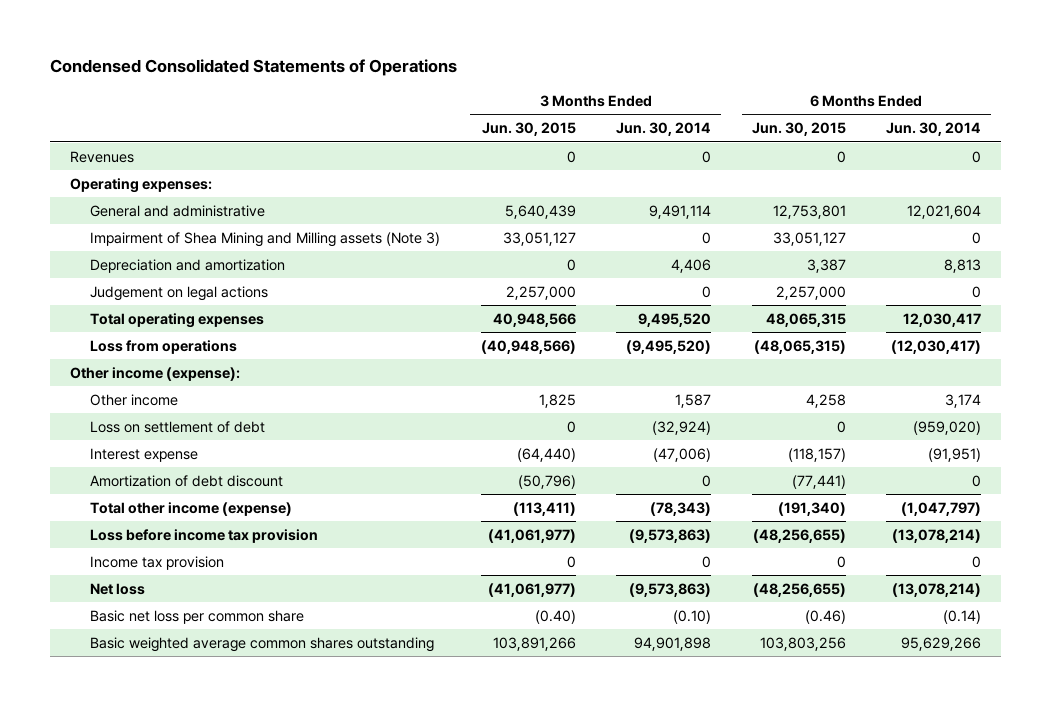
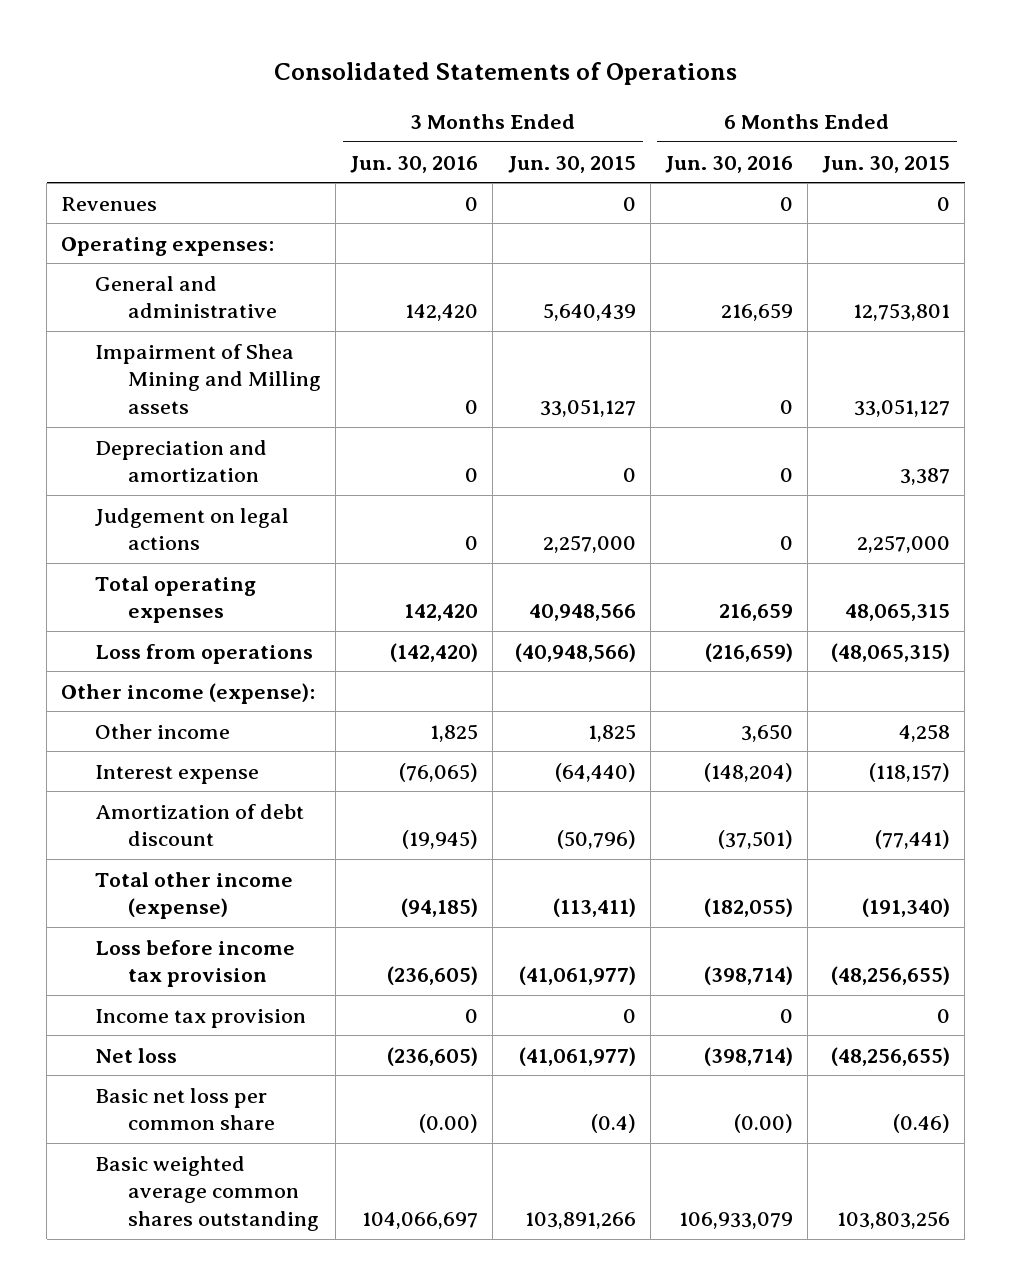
[49,59,457,77] Condensed Consolidated Statements of Operations -> [273,62,737,86] Consolidated Statements of Operations
[616,122,712,137] Jun. 30, 2014 -> none
[886,122,982,137] Jun. 30, 2014 -> none
none -> [350,155,479,173] Jun. 30, 2016
none -> [664,155,793,173] Jun. 30, 2016
[89,231,440,247] Impairment of Shea Mining and Milling assets (Note 3) -> [94,343,322,414] Impairment of Shea Mining and Milling assets
[89,420,265,433] Loss on settlement of debt -> none
[534,609,576,624] (0.40) -> [590,1114,636,1134] (0.4)

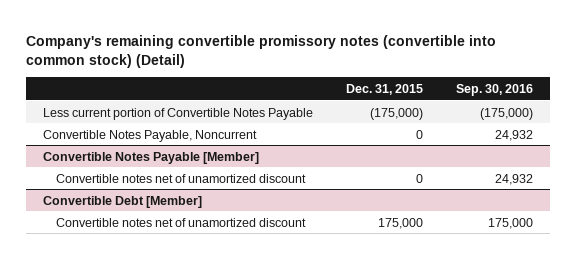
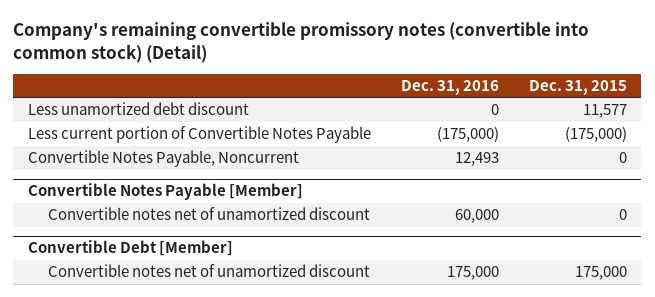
[456,83,534,96] Sep. 30, 2016 -> none
none -> [400,80,499,96] Dec. 31, 2016
none -> [28,102,250,116] Less unamortized debt discount

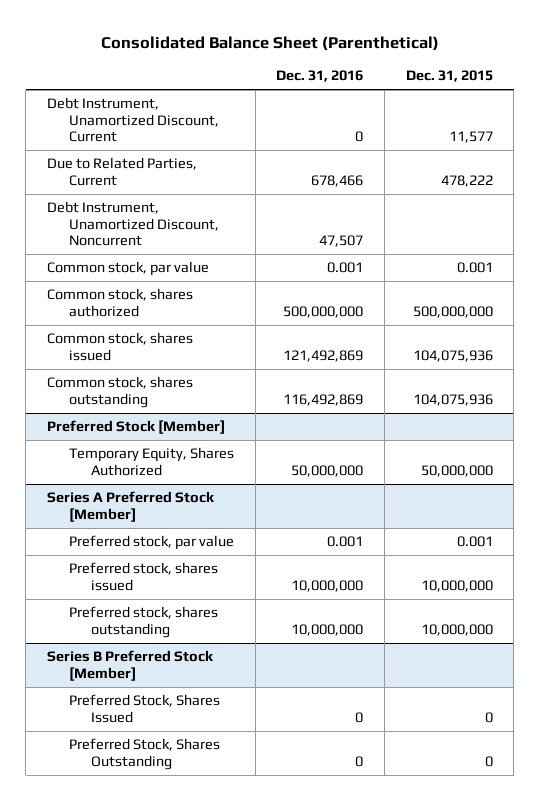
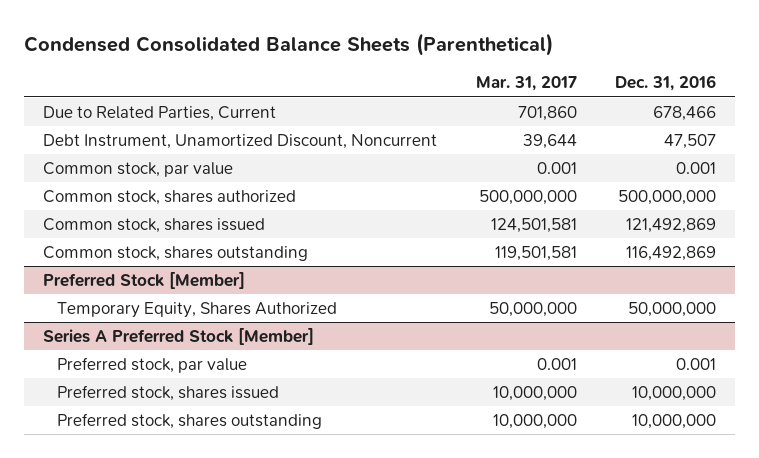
[100,35,439,51] Consolidated Balance Sheet (Parenthetical) -> [24,33,554,57] Condensed Consolidated Balance Sheets (Parenthetical)
[405,70,493,83] Dec. 31, 2015 -> none
none -> [475,76,577,92] Mar. 31, 2017
[47,97,219,143] Debt Instrument, Unamortized Discount, Current -> none
[47,650,215,681] Series B Preferred Stock [Member] -> none
[68,694,220,723] Preferred Stock, Shares Issued -> none
[68,738,220,770] Preferred Stock, Shares Outstanding -> none

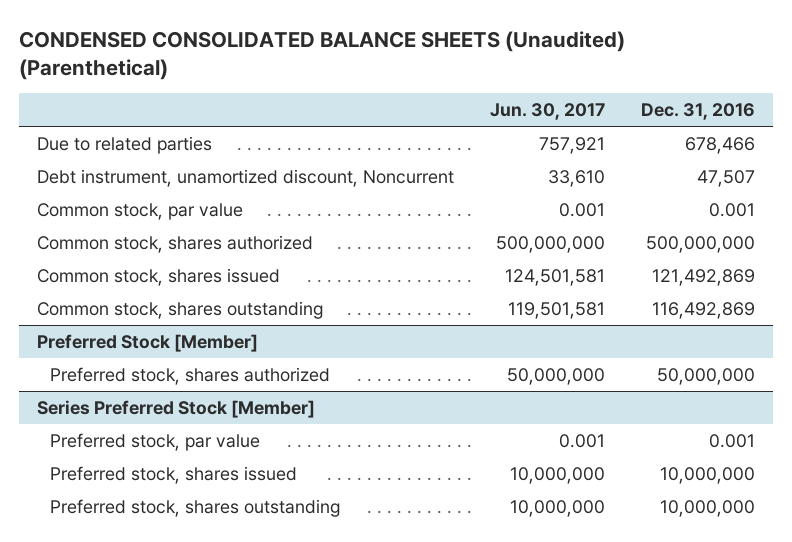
[24,33,554,57] Condensed Consolidated Balance Sheets (Parenthetical) -> [19,31,626,81] CONDENSED CONSOLIDATED BALANCE SHEETS (Unaudited) (Parenthetical)
[475,76,577,92] Mar. 31, 2017 -> none
none -> [490,103,606,121] Jun. 30, 2017
[43,106,277,122] Due to Related Parties, Current -> [37,135,213,154] Due to related parties
[43,134,438,150] Debt Instrument, Unamortized Discount, Noncurrent -> [37,168,455,187] Debt instrument, unamortized discount, Noncurrent
[56,302,337,319] Temporary Equity, Shares Authorized -> [50,366,331,385] Preferred stock, shares authorized
[43,328,315,346] Series A Preferred Stock [Member] -> [37,399,316,418] Series Preferred Stock [Member]

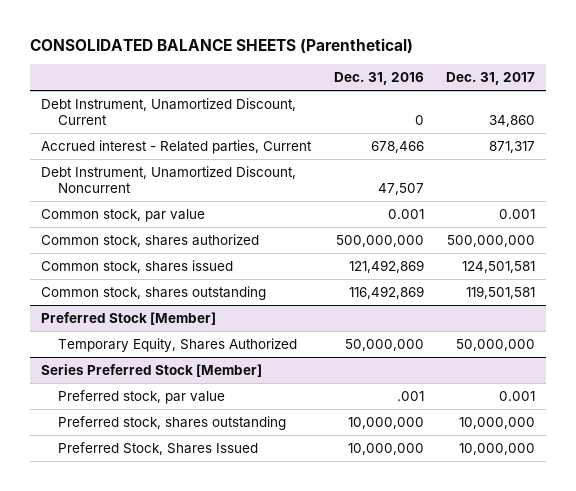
[19,31,626,81] CONDENSED CONSOLIDATED BALANCE SHEETS (Unaudited) (Parenthetical) -> [30,37,414,54] CONSOLIDATED BALANCE SHEETS (Parenthetical)
[490,103,606,121] Jun. 30, 2017 -> none
none -> [445,71,535,85] Dec. 31, 2017
none -> [41,97,297,126] Debt Instrument, Unamortized Discount, Current
[37,135,213,154] Due to related parties -> [41,139,313,154] Accrued interest - Related parties, Current
[37,168,455,187] Debt instrument, unamortized discount, Noncurrent -> [41,165,297,194] Debt Instrument, Unamortized Discount, Noncurrent
[50,366,331,385] Preferred stock, shares authorized -> [57,337,297,352] Temporary Equity, Shares Authorized
[50,465,298,484] Preferred stock, shares issued -> none
[709,433,756,448] 0.001 -> [396,390,424,401] .001
none -> [57,441,258,455] Preferred Stock, Shares Issued

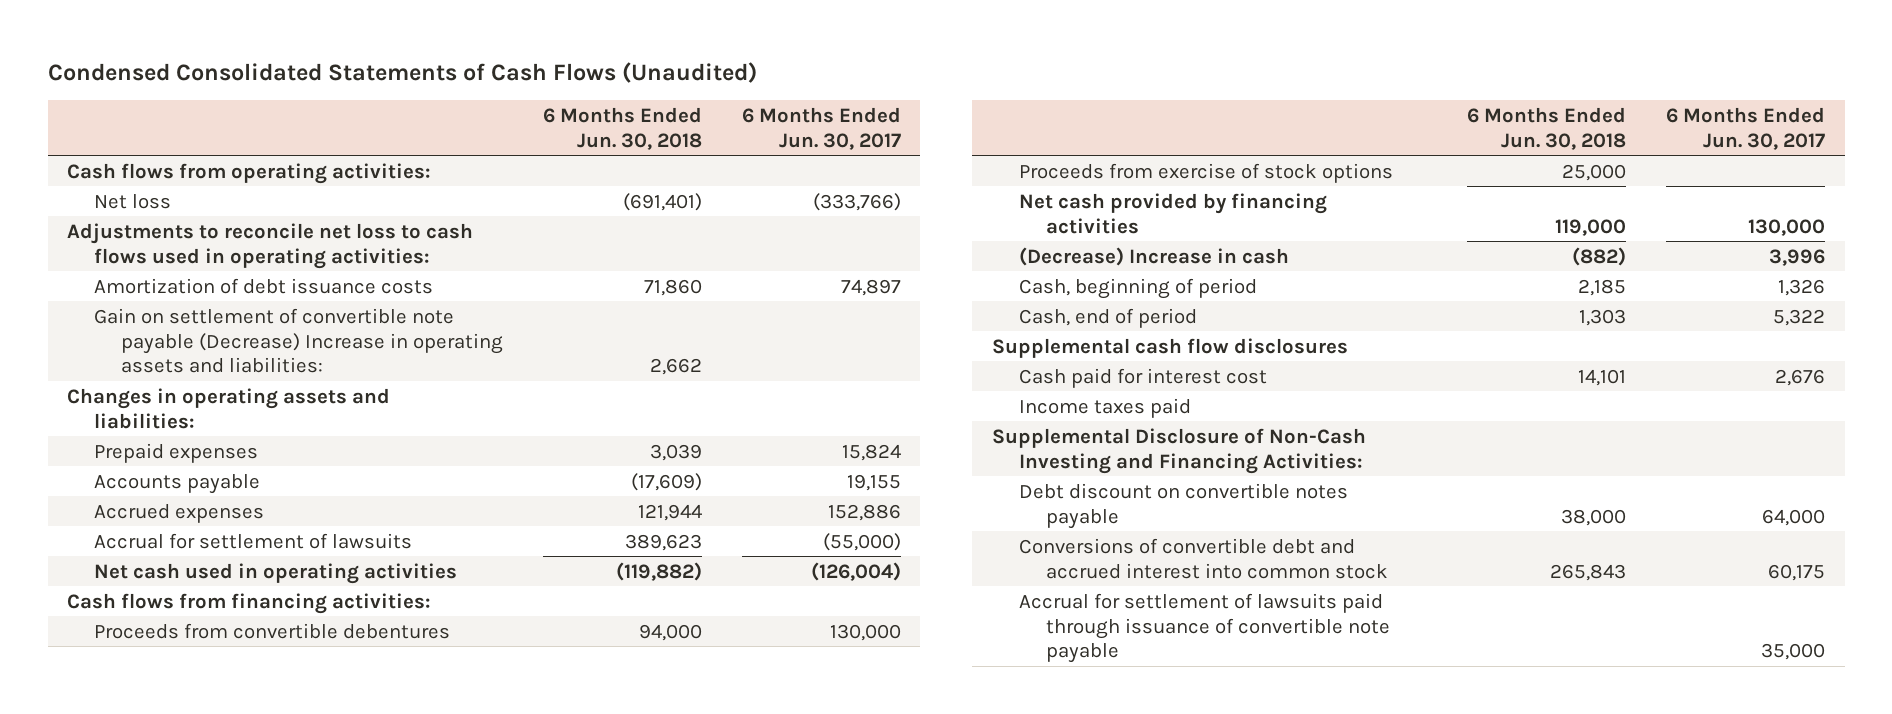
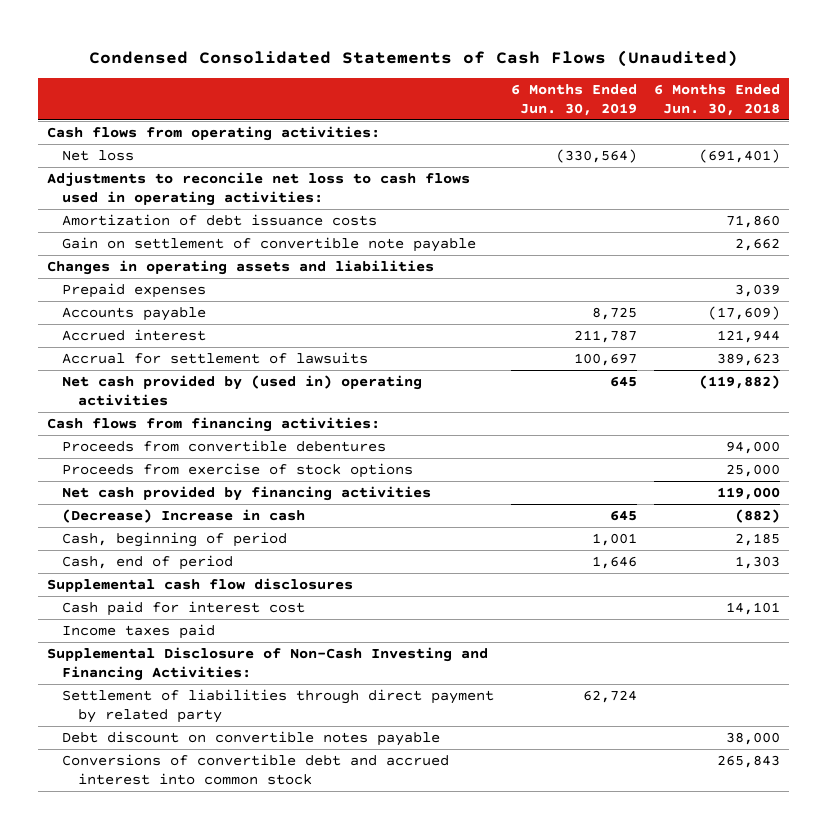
[741,106,901,150] 6 Months Ended Jun. 30, 2017 -> none
none -> [511,84,638,117] 6 Months Ended Jun. 30, 2019
[94,307,504,374] Gain on settlement of convertible note payable (Decrease) Increase in operating assets and liabilities: -> [62,237,477,253] Gain on settlement of convertible note payable
[67,387,391,429] Changes in operating assets and liabilities: -> [46,260,434,276] Changes in operating assets and liabilities
[94,503,265,523] Accrued expenses -> [62,329,207,342] Accrued interest
[94,562,458,584] Net cash used in operating activities -> [62,375,423,406] Net cash provided by (used in) operating activities
none -> [62,689,495,723] Settlement of liabilities through direct payment by related party
[1018,592,1390,664] Accrual for settlement of lawsuits paid through issuance of convertible note payable -> none

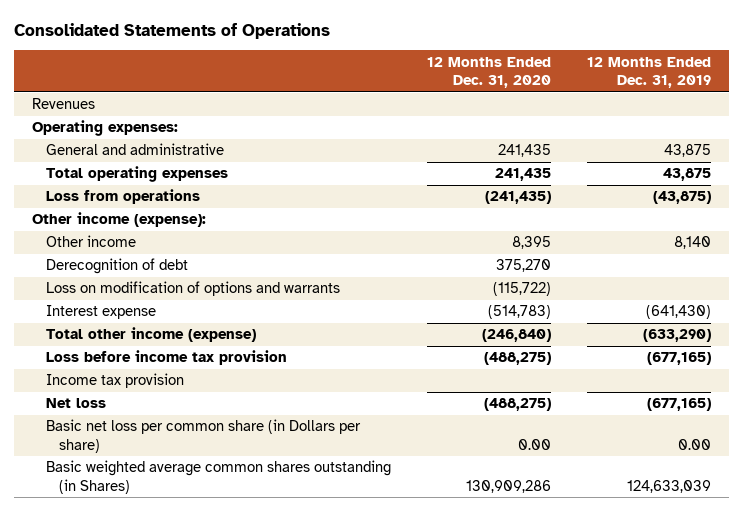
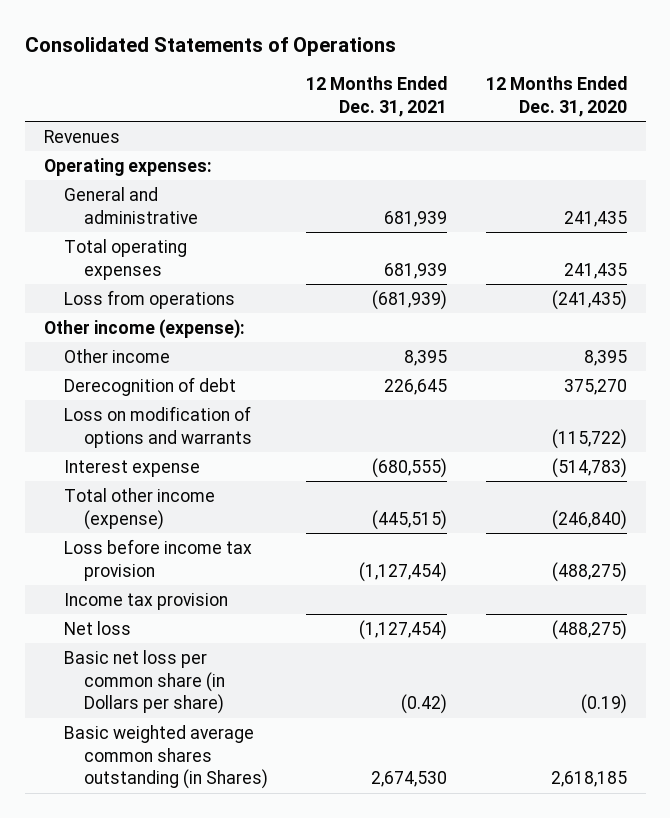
[586,56,711,88] 12 Months Ended Dec. 31, 2019 -> none
none -> [306,76,448,118] 12 Months Ended Dec. 31, 2021
[517,438,551,450] 0.00 -> [580,694,627,715] (0.19)
[465,479,551,493] 130,909,286 -> [550,771,627,788] 2,618,185

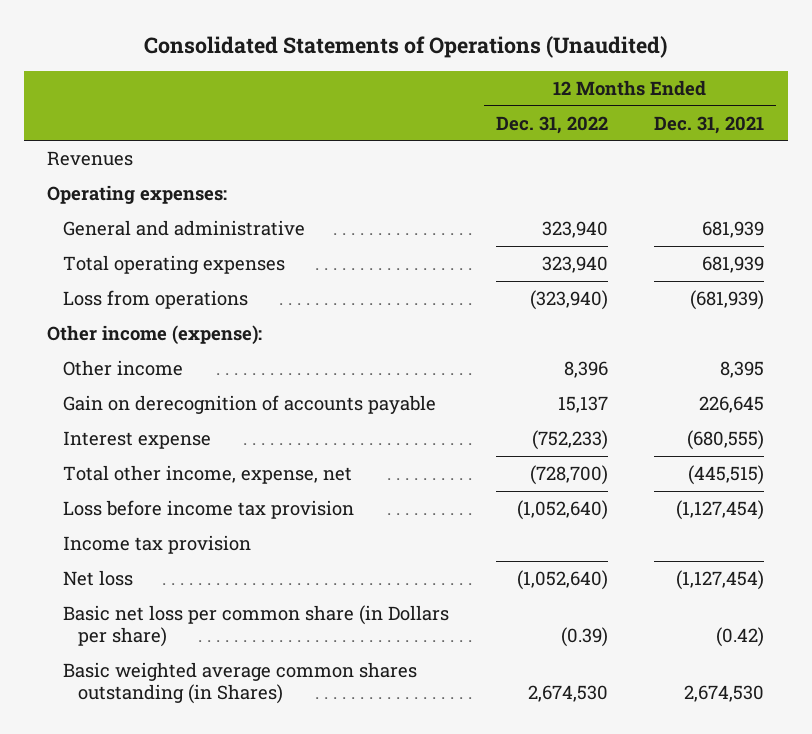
[24,36,396,56] Consolidated Statements of Operations -> [143,35,667,58] Consolidated Statements of Operations (Unaudited)
[485,76,627,118] 12 Months Ended Dec. 31, 2020 -> none
none -> [495,115,608,134] Dec. 31, 2022
[63,405,252,448] Loss on modification of options and warrants -> none
[63,376,236,396] Derecognition of debt -> [62,394,436,414] Gain on derecognition of accounts payable
[63,487,215,530] Total other income (expense) -> [62,464,352,484] Total other income, expense, net

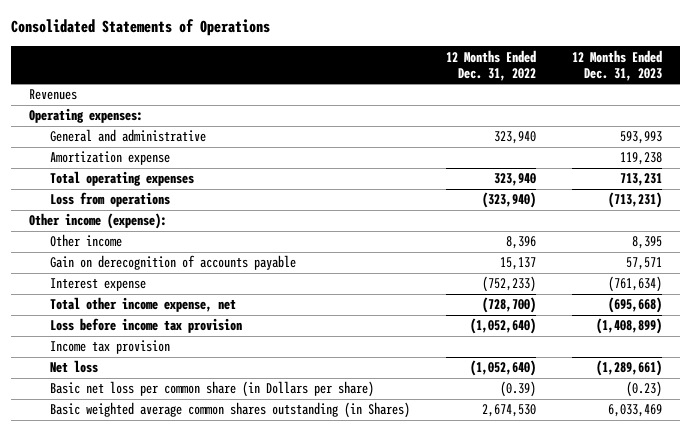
[143,35,667,58] Consolidated Statements of Operations (Unaudited) -> [11,19,271,37] Consolidated Statements of Operations
[654,115,765,134] Dec. 31, 2021 -> none
none -> [572,49,663,81] 12 Months Ended Dec. 31, 2023
none -> [50,151,171,166] Amortization expense
[62,464,352,484] Total other income, expense, net -> [50,297,237,313] Total other income expense, net

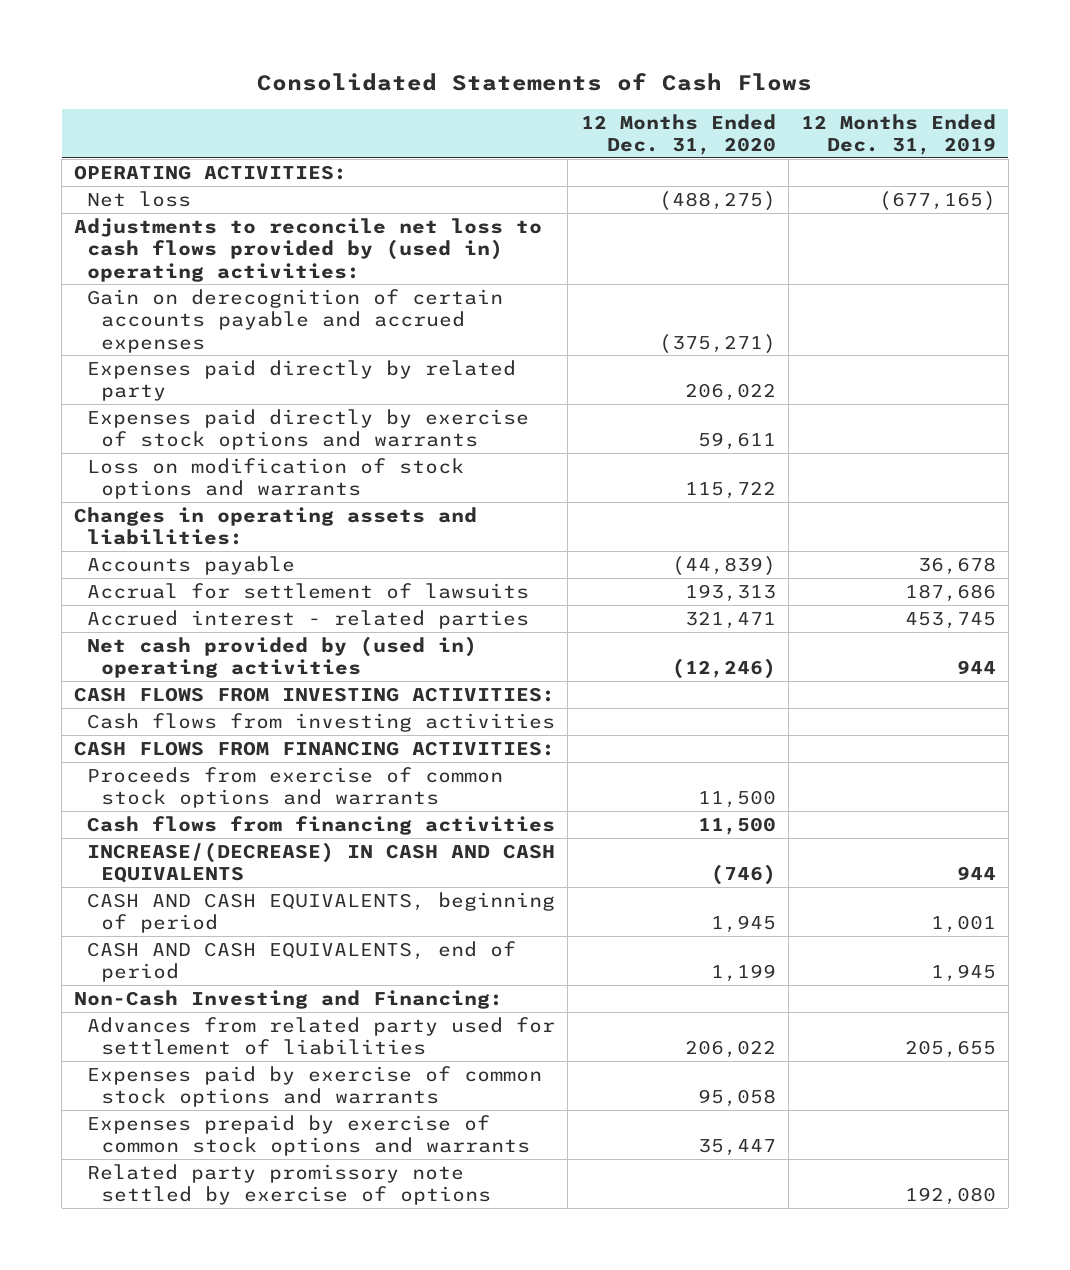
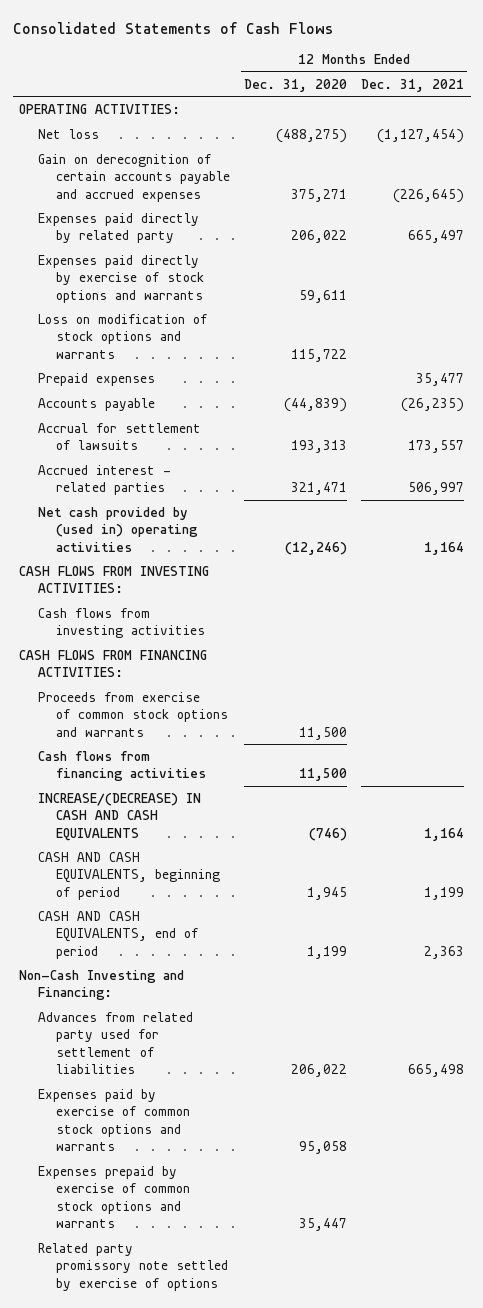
[800,113,996,156] 12 Months Ended Dec. 31, 2019 -> none
none -> [361,78,465,92] Dec. 31, 2021
[74,217,543,282] Adjustments to reconcile net loss to cash flows provided by (used in) operating activities: -> none
[658,333,776,354] (375,271) -> [291,188,348,202] 375,271
[74,506,478,546] Changes in operating assets and liabilities: -> none
none -> [37,373,155,387] Prepaid expenses

